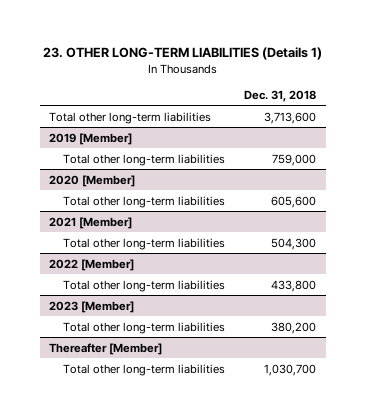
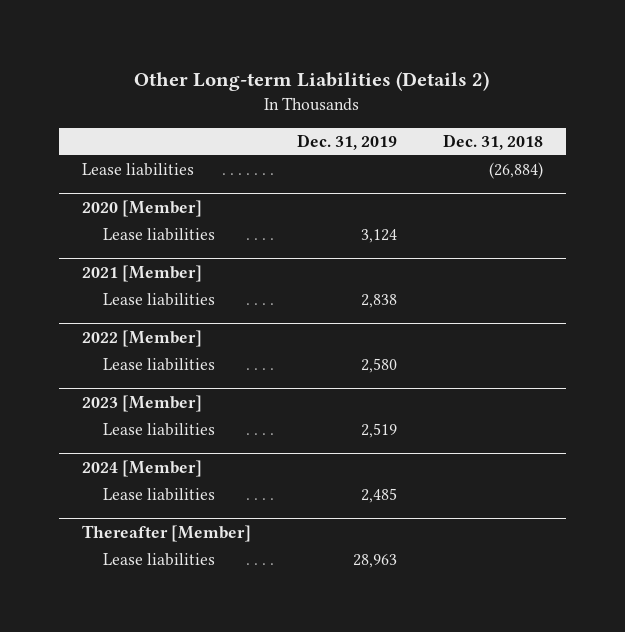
[42,47,322,61] 23. OTHER LONG-TERM LIABILITIES (Details 1) -> [134,71,490,92] Other Long-term Liabilities (Details 2)
none -> [296,134,397,151] Dec. 31, 2019
[49,111,212,124] Total other long-term liabilities -> none
[49,132,133,145] 2019 [Member] -> none
[62,153,225,166] Total other long-term liabilities -> none
none -> [81,163,194,177] Lease liabilities
[62,195,225,208] Total other long-term liabilities -> none
none -> [103,228,216,242] Lease liabilities
[62,237,225,250] Total other long-term liabilities -> none
none -> [103,293,216,307] Lease liabilities
[62,279,225,292] Total other long-term liabilities -> none
none -> [103,358,216,372] Lease liabilities
[62,321,225,334] Total other long-term liabilities -> none
none -> [103,423,216,437] Lease liabilities
none -> [81,460,202,478] 2024 [Member]
none -> [103,488,216,502] Lease liabilities
[62,363,225,376] Total other long-term liabilities -> none
none -> [103,553,216,567] Lease liabilities

